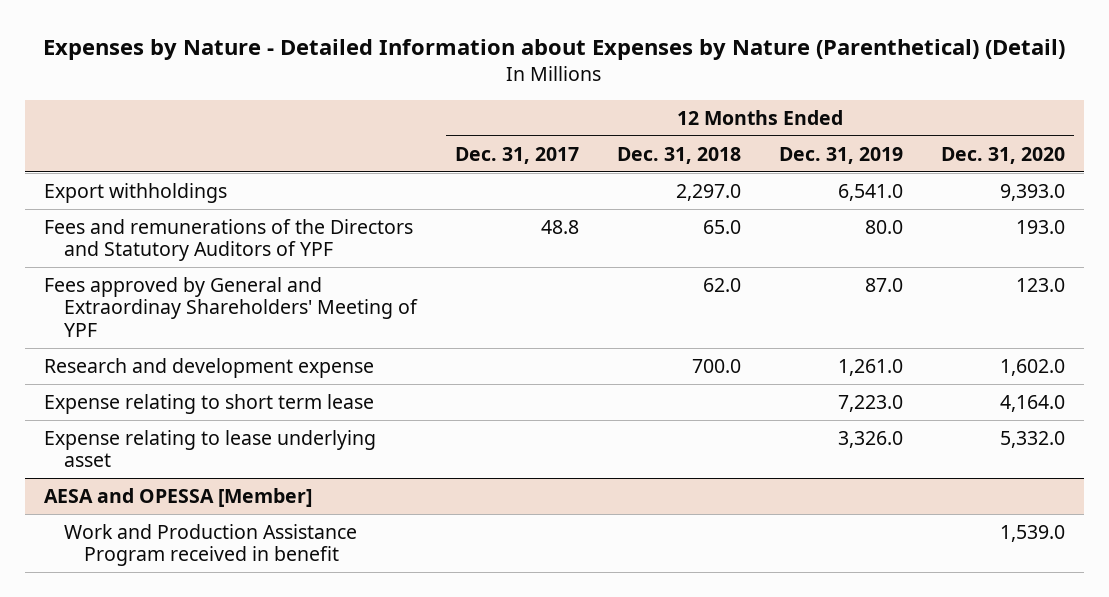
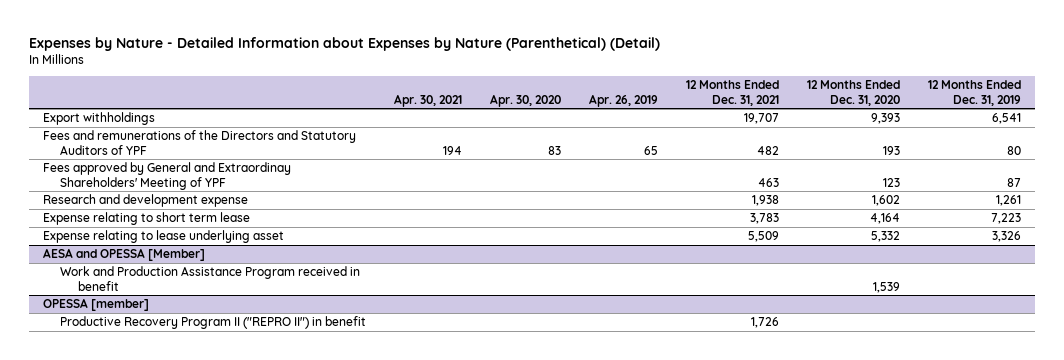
[455,146,580,164] Dec. 31, 2017 -> none
[617,146,742,164] Dec. 31, 2018 -> none
none -> [394,93,463,107] Apr. 30, 2021
none -> [490,93,562,107] Apr. 30, 2020
none -> [589,93,659,107] Apr. 26, 2019
none -> [686,80,780,106] 12 Months Ended Dec. 31, 2021
[837,183,903,201] 6,541.0 -> [992,113,1022,125] 6,541
[999,183,1065,201] 9,393.0 -> [871,113,901,125] 9,393
[864,219,903,234] 80.0 -> [1007,145,1022,155] 80
[1015,219,1065,234] 193.0 -> [883,145,901,155] 193
[864,277,903,292] 87.0 -> [1007,177,1022,187] 87
[1015,277,1065,292] 123.0 -> [883,177,901,187] 123
[837,358,903,376] 1,261.0 -> [996,195,1022,207] 1,261
[999,358,1065,376] 1,602.0 -> [872,195,901,207] 1,602
[837,394,903,412] 7,223.0 -> [991,213,1022,225] 7,223
[999,394,1065,412] 4,164.0 -> [870,213,901,225] 4,164
[837,430,903,448] 3,326.0 -> [992,231,1022,243] 3,326
[999,430,1065,448] 5,332.0 -> [871,231,901,243] 5,332
[999,524,1065,542] 1,539.0 -> [873,281,901,293] 1,539
none -> [43,298,150,312] OPESSA [member]
none -> [60,316,367,330] Productive Recovery Program II ("REPRO II") in benefit

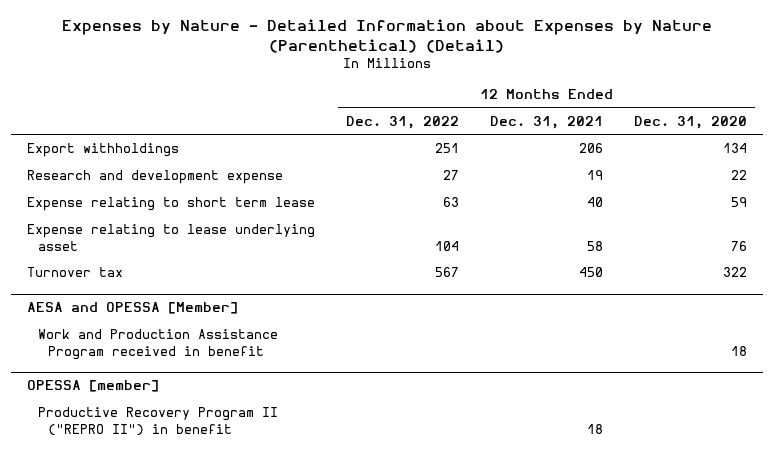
[394,93,463,107] Apr. 30, 2021 -> none
[490,93,562,107] Apr. 30, 2020 -> none
[589,93,659,107] Apr. 26, 2019 -> none
[928,80,1022,106] 12 Months Ended Dec. 31, 2019 -> none
none -> [346,115,460,129] Dec. 31, 2022
[43,130,357,155] Fees and remunerations of the Directors and Statutory Auditors of YPF -> none
[43,162,292,190] Fees approved by General and Extraordinay Shareholders' Meeting of YPF -> none
[744,113,780,125] 19,707 -> [579,143,604,154] 206
[871,113,901,125] 9,393 -> [723,143,748,154] 134
[752,195,780,207] 1,938 -> [587,170,604,181] 19
[872,195,901,207] 1,602 -> [731,170,748,181] 22
[750,213,780,225] 3,783 -> [587,197,604,208] 40
[870,213,901,225] 4,164 -> [731,197,748,208] 59
[748,231,780,243] 5,509 -> [587,240,604,251] 58
[871,231,901,243] 5,332 -> [731,240,748,251] 76
none -> [27,267,124,278] Turnover tax
[873,281,901,293] 1,539 -> [731,345,748,356] 18
[751,317,780,329] 1,726 -> [587,423,604,434] 18

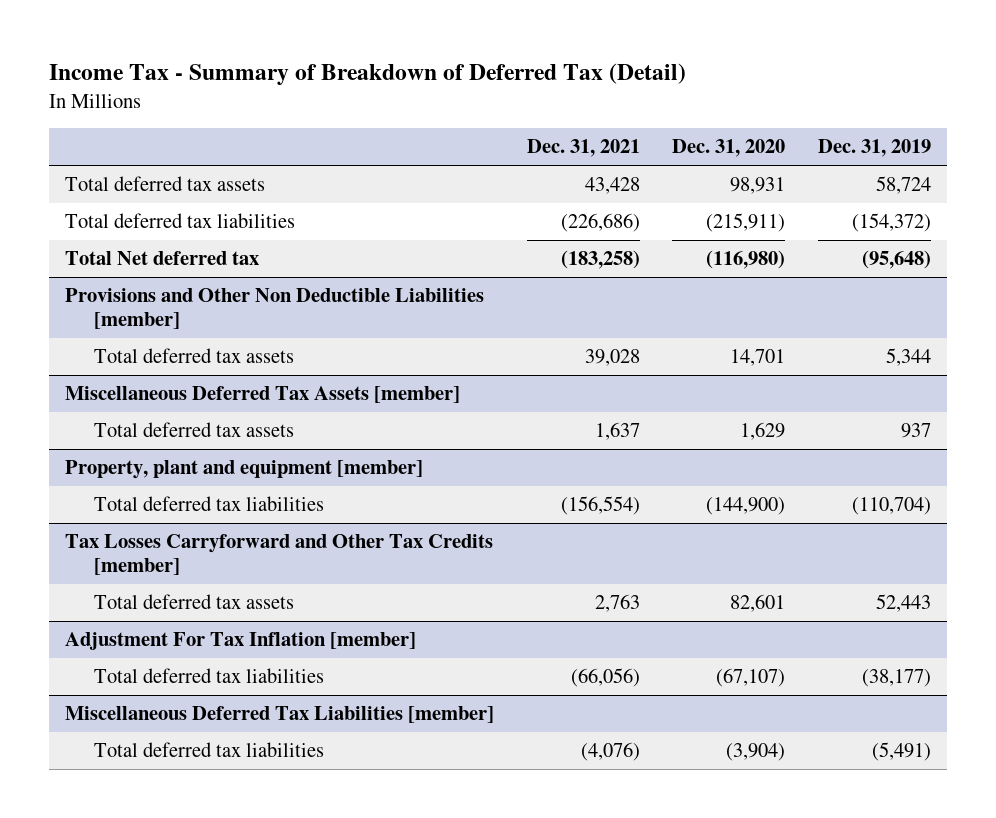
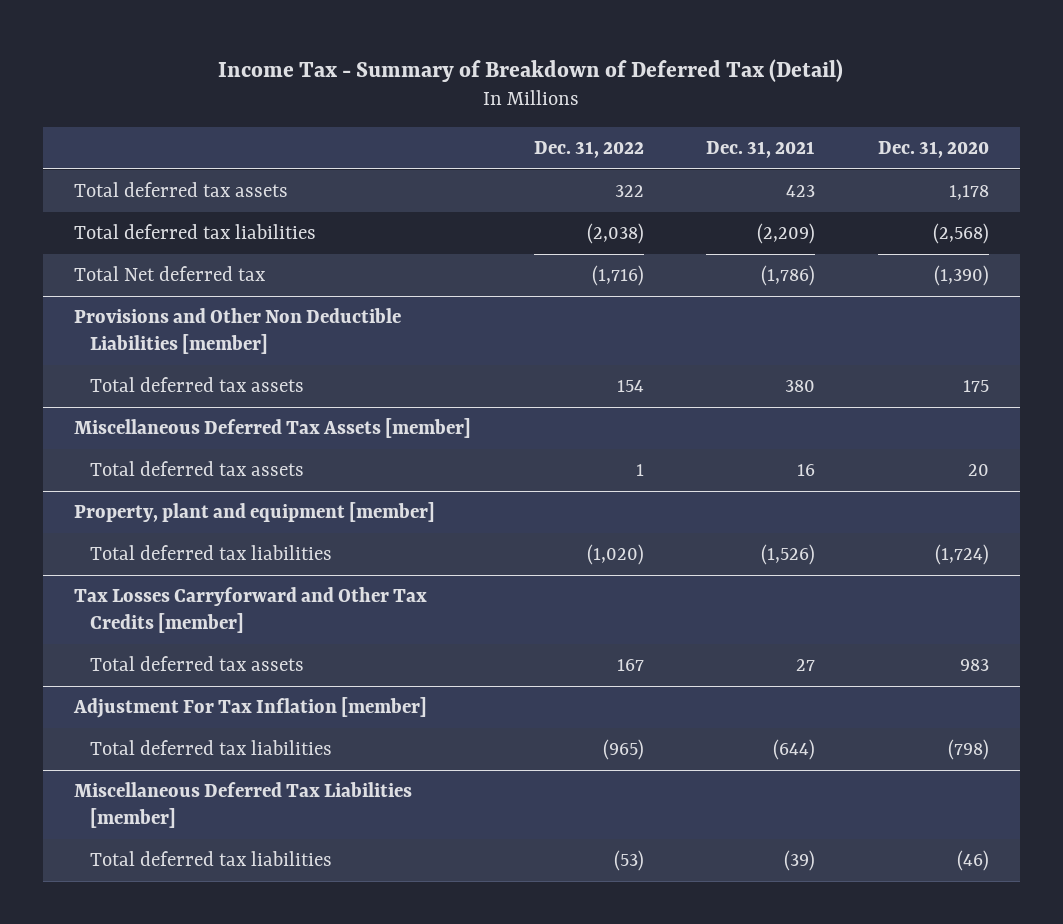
[818,139,932,158] Dec. 31, 2019 -> none
none -> [533,140,644,158] Dec. 31, 2022
[584,177,640,195] 43,428 -> [786,185,816,198] 423
[730,177,786,195] 98,931 -> [948,185,989,201] 1,178
[560,213,640,233] (226,686) -> [757,223,816,245] (2,209)
[706,213,786,233] (215,911) -> [932,223,989,245] (2,568)
[560,250,640,270] (183,258) -> [761,265,816,287] (1,786)
[706,250,786,270] (116,980) -> [933,265,989,287] (1,390)
[584,349,640,367] 39,028 -> [785,380,816,393] 380
[730,349,786,367] 14,701 -> [962,380,989,393] 175
[594,422,640,441] 1,637 -> [797,464,816,477] 16
[740,422,786,441] 1,629 -> [967,464,989,477] 20
[560,496,640,516] (156,554) -> [761,544,816,566] (1,526)
[706,497,786,516] (144,900) -> [934,544,989,566] (1,724)
[594,594,640,613] 2,763 -> [796,659,816,672] 27
[730,594,786,613] 82,601 -> [959,659,989,672] 983
[570,668,640,688] (66,056) -> [773,739,816,761] (644)
[716,668,786,688] (67,107) -> [947,739,989,761] (798)
[580,742,640,762] (4,076) -> [784,850,816,872] (39)
[726,743,786,762] (3,904) -> [956,850,989,872] (46)

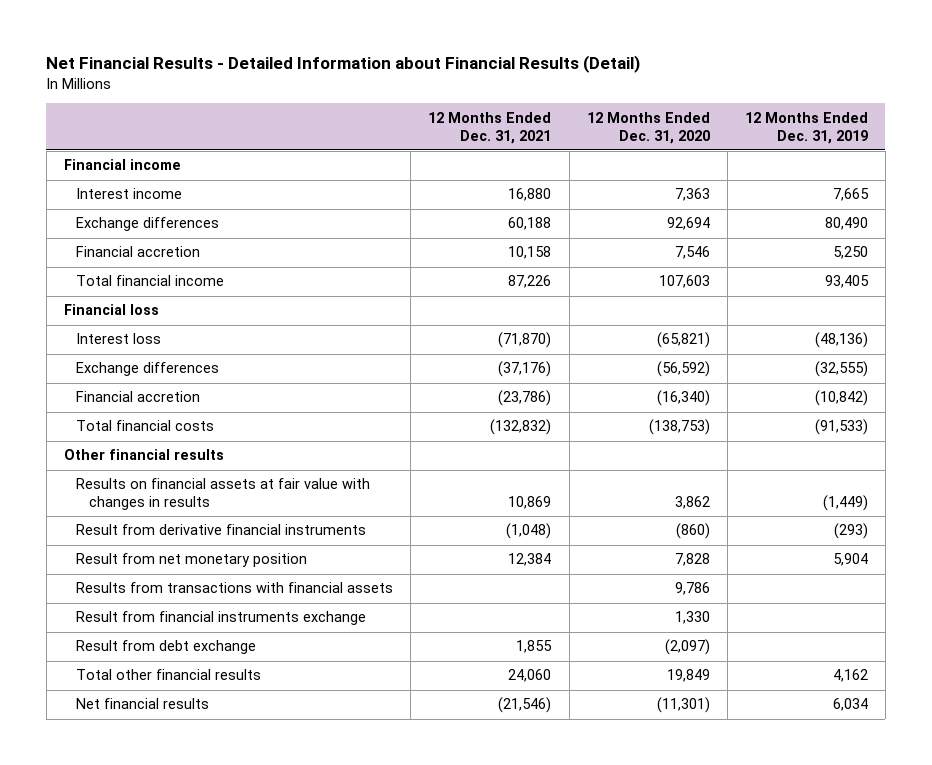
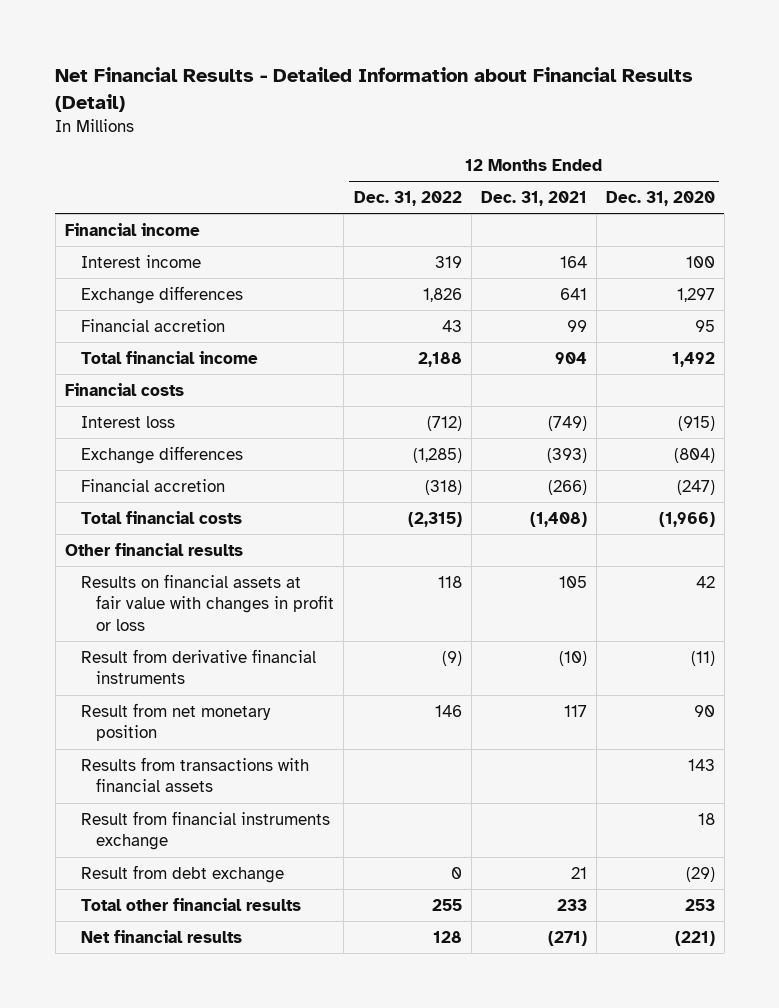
[744,111,868,144] 12 Months Ended Dec. 31, 2019 -> none
none -> [353,191,462,207] Dec. 31, 2022
[63,304,159,316] Financial loss -> none
[508,188,552,202] 16,880 -> [559,255,587,268] 164
[674,188,710,202] 7,363 -> [685,255,715,268] 100
[508,217,552,231] 60,188 -> [559,287,587,300] 641
[666,217,710,231] 92,694 -> [676,287,715,302] 1,297
[508,246,552,260] 10,158 -> [566,319,587,332] 99
[674,246,710,260] 7,546 -> [694,319,715,332] 95
[508,275,552,289] 87,226 -> [554,351,587,364] 904
[658,275,710,289] 107,603 -> [671,351,715,367] 1,492
none -> [64,382,184,396] Financial costs
[498,332,552,349] (71,870) -> [547,415,587,431] (749)
[656,332,710,349] (65,821) -> [677,415,715,431] (915)
[498,361,552,378] (37,176) -> [546,447,587,463] (393)
[656,361,710,378] (56,592) -> [673,447,715,463] (804)
[498,390,552,407] (23,786) -> [547,479,587,495] (266)
[656,390,710,407] (16,340) -> [676,479,715,495] (247)
[490,419,552,436] (132,832) -> [529,511,587,527] (1,408)
[648,419,710,436] (138,753) -> [658,511,715,527] (1,966)
[76,478,371,511] Results on financial assets at fair value with changes in results -> [80,573,335,631] Results on financial assets at fair value with changes in profit or loss
[508,496,552,510] 10,869 -> [558,575,587,588] 105
[674,496,710,510] 3,862 -> [695,575,715,588] 42
[506,523,552,540] (1,048) -> [558,650,587,666] (10)
[675,523,710,540] (860) -> [690,650,715,666] (11)
[508,553,552,567] 12,384 -> [563,704,587,717] 117
[674,553,710,567] 7,828 -> [693,704,715,717] 90
[674,582,710,596] 9,786 -> [687,758,715,771] 143
[674,611,710,625] 1,330 -> [697,812,715,825] 18
[516,640,553,654] 1,855 -> [570,866,587,879] 21
[664,639,710,656] (2,097) -> [685,866,715,882] (29)
[508,669,552,683] 24,060 -> [556,898,587,911] 233
[666,669,710,683] 19,849 -> [684,898,715,911] 253
[498,697,552,714] (21,546) -> [547,930,587,946] (271)
[656,697,710,714] (11,301) -> [674,930,715,946] (221)

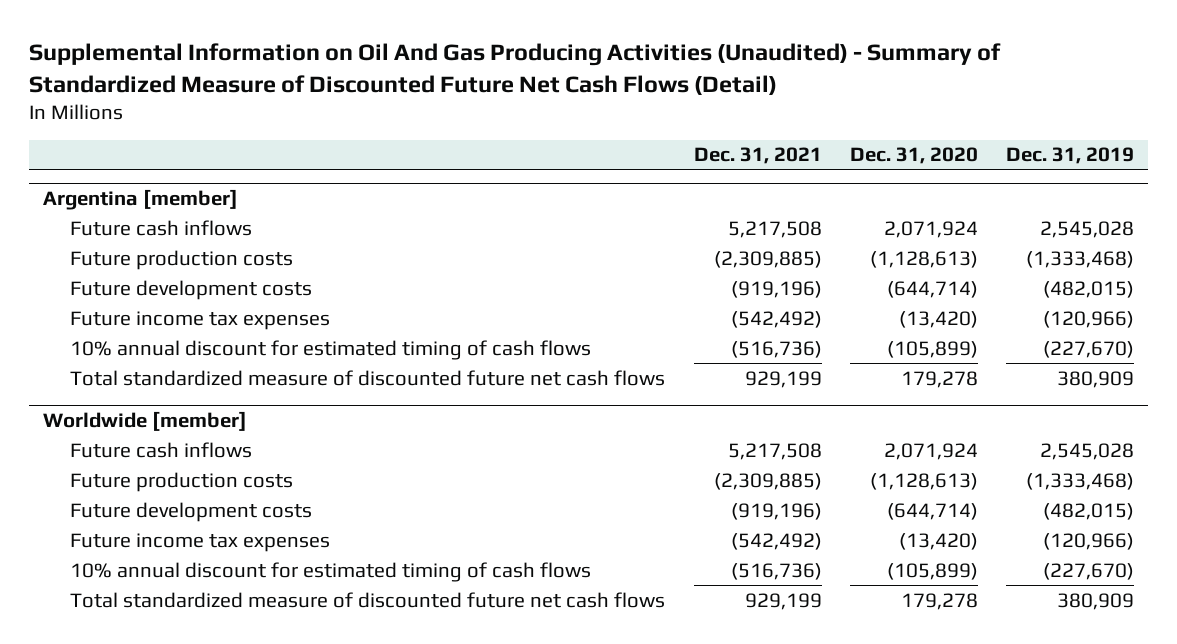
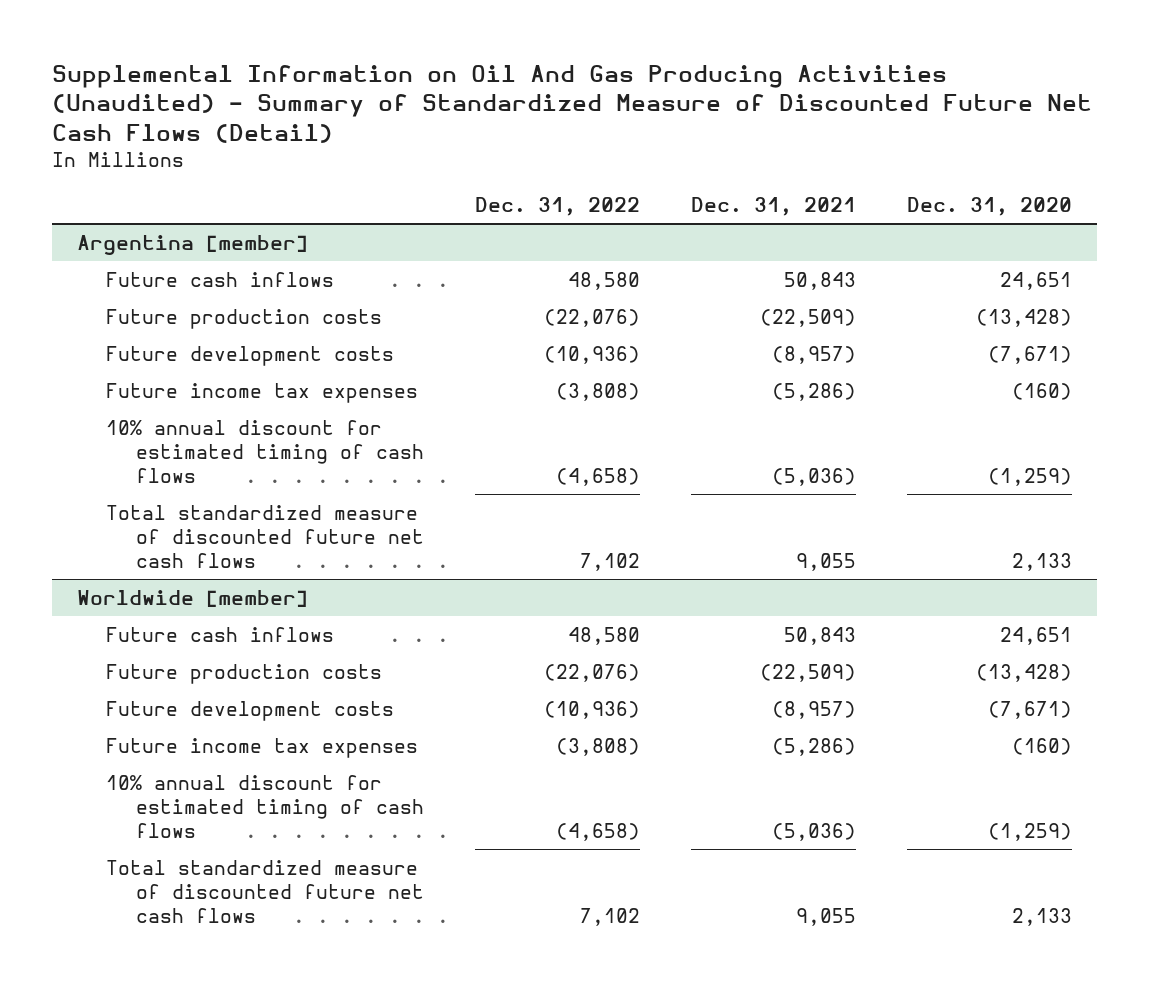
[1006,147,1135,165] Dec. 31, 2019 -> none
none -> [474,196,640,216] Dec. 31, 2022
[727,220,822,238] 5,217,508 -> [783,271,856,290] 50,843
[883,220,978,238] 2,071,924 -> [999,271,1072,290] 24,651
[713,250,822,268] (2,309,885) -> [759,308,856,327] (22,509)
[869,250,978,268] (1,128,613) -> [975,308,1072,327] (13,428)
[730,280,822,298] (919,196) -> [771,345,856,364] (8,957)
[886,280,978,298] (644,714) -> [987,345,1072,364] (7,671)
[730,310,822,328] (542,492) -> [771,382,856,401] (5,286)
[898,310,978,328] (13,420) -> [1011,382,1072,400] (160)
[730,340,822,358] (516,736) -> [771,467,856,486] (5,036)
[886,340,978,358] (105,899) -> [987,467,1072,486] (1,259)
[744,370,822,388] 929,199 -> [795,552,856,571] 9,055
[900,370,978,388] 179,278 -> [1011,552,1072,571] 2,133
[727,442,822,460] 5,217,508 -> [783,626,856,645] 50,843
[883,442,978,460] 2,071,924 -> [999,626,1072,645] 24,651
[713,472,822,490] (2,309,885) -> [759,663,856,682] (22,509)
[869,472,978,490] (1,128,613) -> [975,663,1072,682] (13,428)
[730,502,822,520] (919,196) -> [771,700,856,719] (8,957)
[886,502,978,520] (644,714) -> [987,700,1072,719] (7,671)
[730,532,822,550] (542,492) -> [771,737,856,756] (5,286)
[898,532,978,550] (13,420) -> [1011,737,1072,755] (160)
[730,562,822,580] (516,736) -> [771,822,856,841] (5,036)
[886,562,978,580] (105,899) -> [987,822,1072,841] (1,259)
[744,592,822,610] 929,199 -> [795,907,856,926] 9,055
[900,592,978,610] 179,278 -> [1011,907,1072,926] 2,133

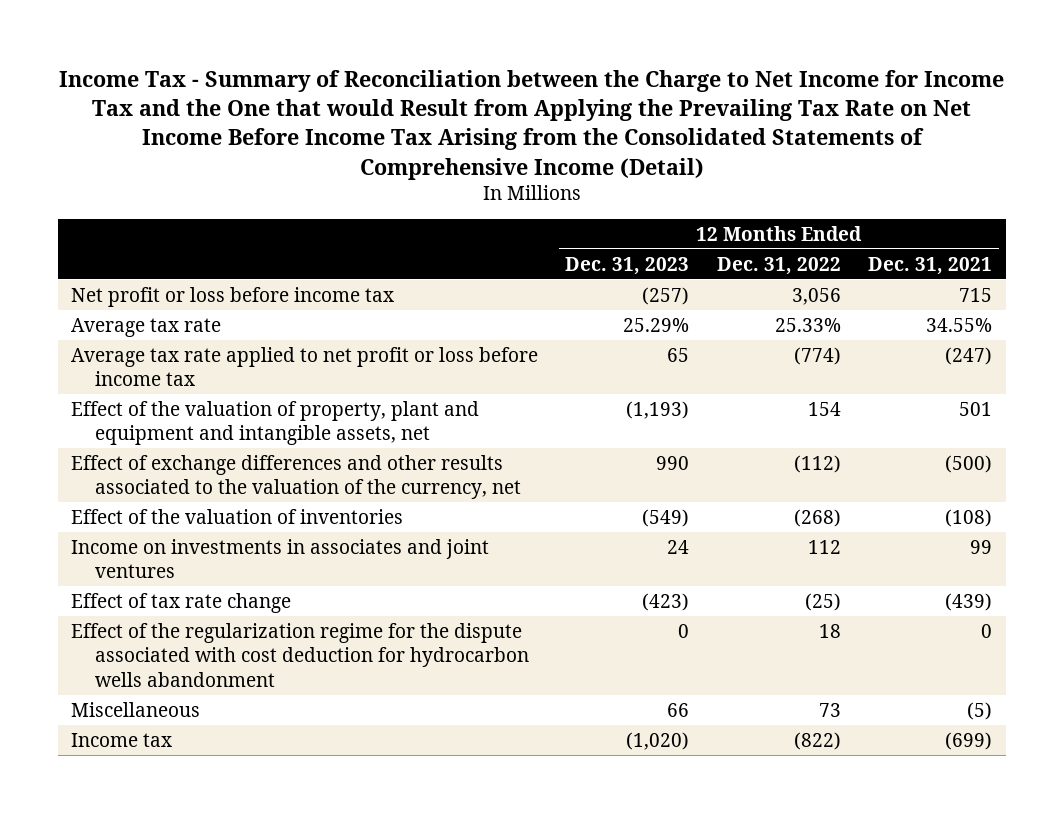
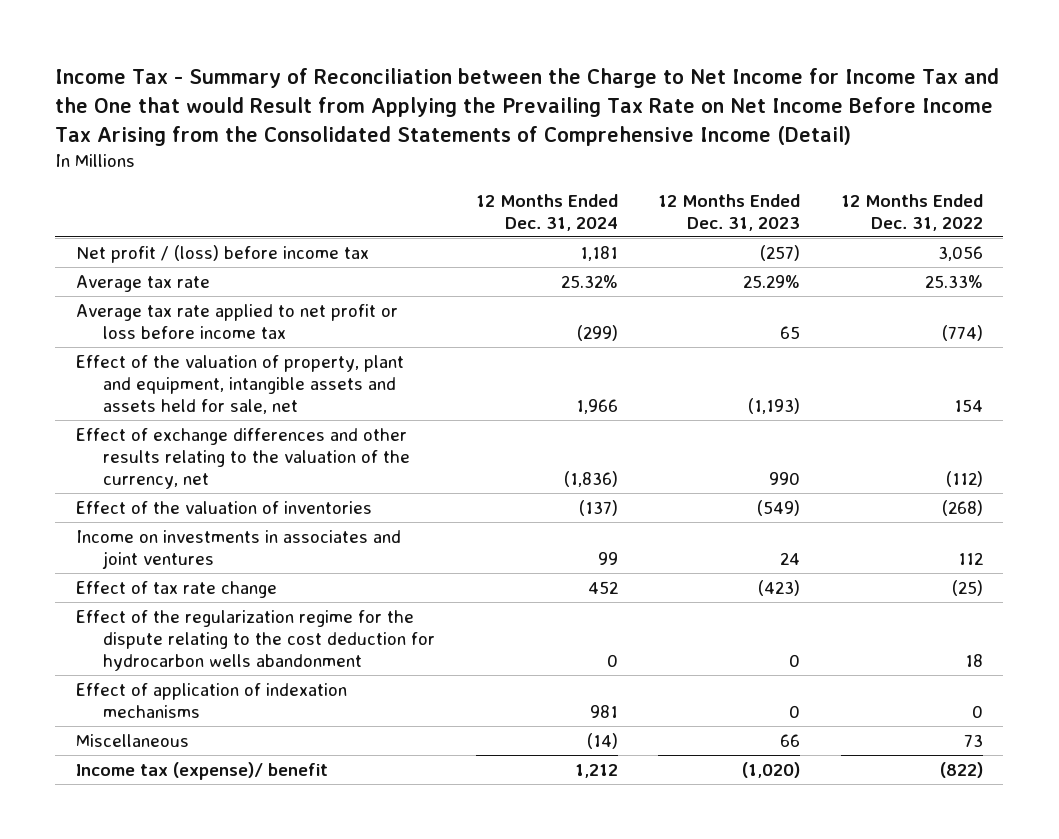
[867,256,992,275] Dec. 31, 2021 -> none
none -> [475,193,618,231] 12 Months Ended Dec. 31, 2024
[71,286,395,307] Net profit or loss before income tax -> [75,244,369,263] Net profit / (loss) before income tax
[71,400,480,446] Effect of the valuation of property, plant and equipment and intangible assets, net -> [75,354,404,414] Effect of the valuation of property, plant and equipment, intangible assets and assets held for sale, net
[71,454,522,500] Effect of exchange differences and other results associated to the valuation of the currency, net -> [75,427,410,489] Effect of exchange differences and other results relating to the valuation of the currency, net
[71,622,530,687] Effect of the regularization regime for the dispute associated with cost deduction for hydrocarbon wells abandonment -> [75,609,435,671] Effect of the regularization regime for the dispute relating to the cost deduction for hydrocarbon wells abandonment
none -> [75,682,347,718] Effect of application of indexation mechanisms
[71,732,173,747] Income tax -> [75,761,328,780] Income tax (expense)/ benefit

